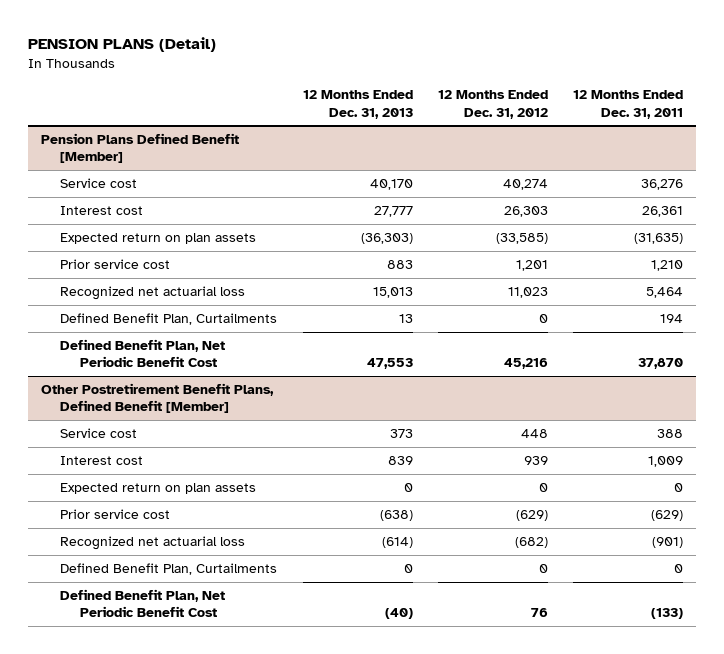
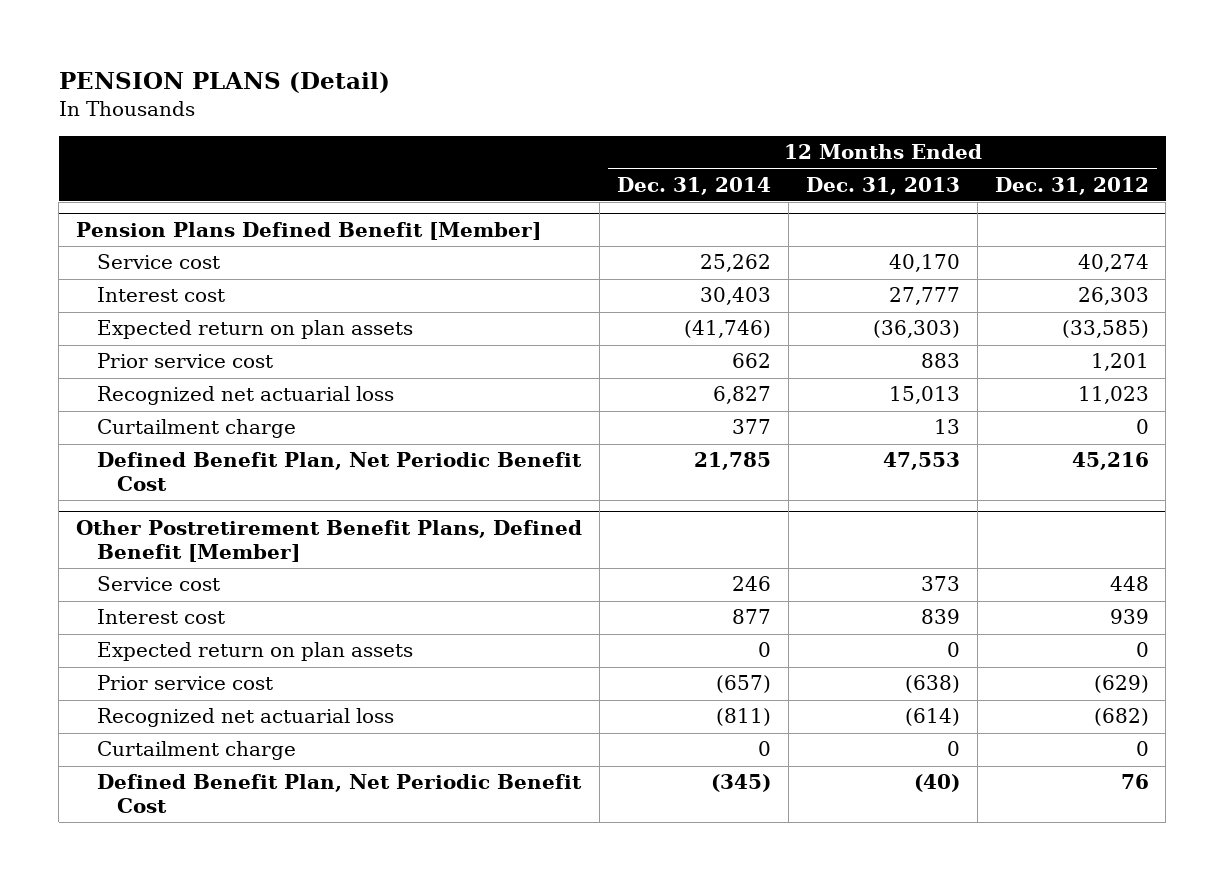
[573,90,684,119] 12 Months Ended Dec. 31, 2011 -> none
none -> [616,176,771,195] Dec. 31, 2014
[60,313,278,326] Defined Benefit Plan, Curtailments -> [96,419,296,439] Curtailment charge
[60,563,278,576] Defined Benefit Plan, Curtailments -> [96,741,296,761] Curtailment charge

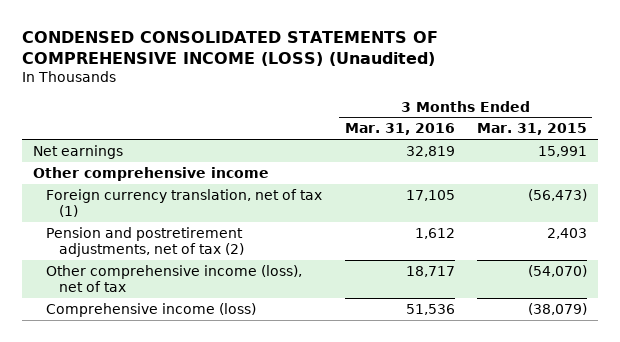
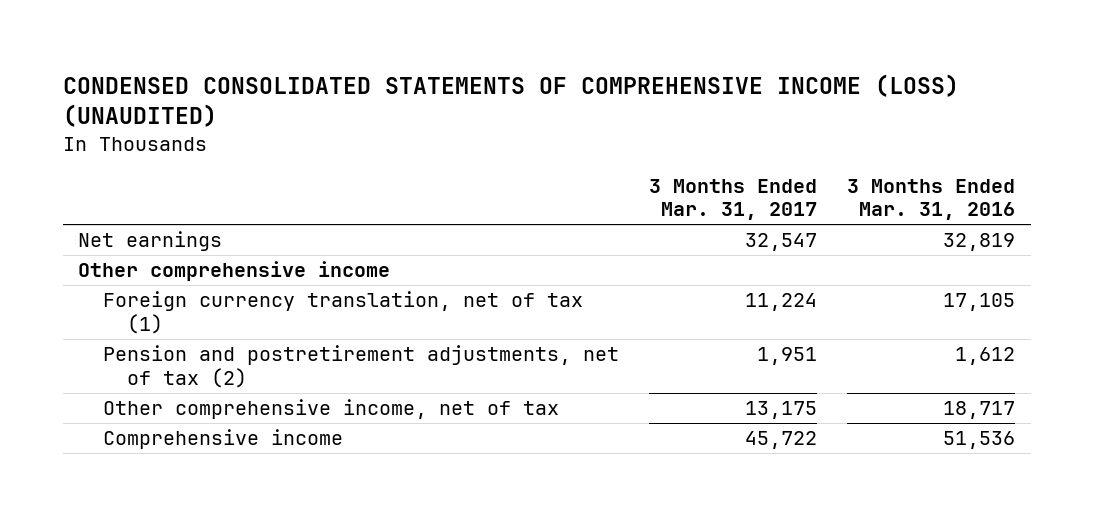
[22,31,439,67] CONDENSED CONSOLIDATED STATEMENTS OF COMPREHENSIVE INCOME (LOSS) (Unaudited) -> [63,73,960,128] CONDENSED CONSOLIDATED STATEMENTS OF COMPREHENSIVE INCOME (LOSS) (UNAUDITED)
[476,123,587,136] Mar. 31, 2015 -> none
none -> [649,178,818,221] 3 Months Ended Mar. 31, 2017
[46,264,303,293] Other comprehensive income (loss), net of tax -> [102,399,559,420] Other comprehensive income, net of tax
[46,302,257,317] Comprehensive income (loss) -> [102,429,343,450] Comprehensive income

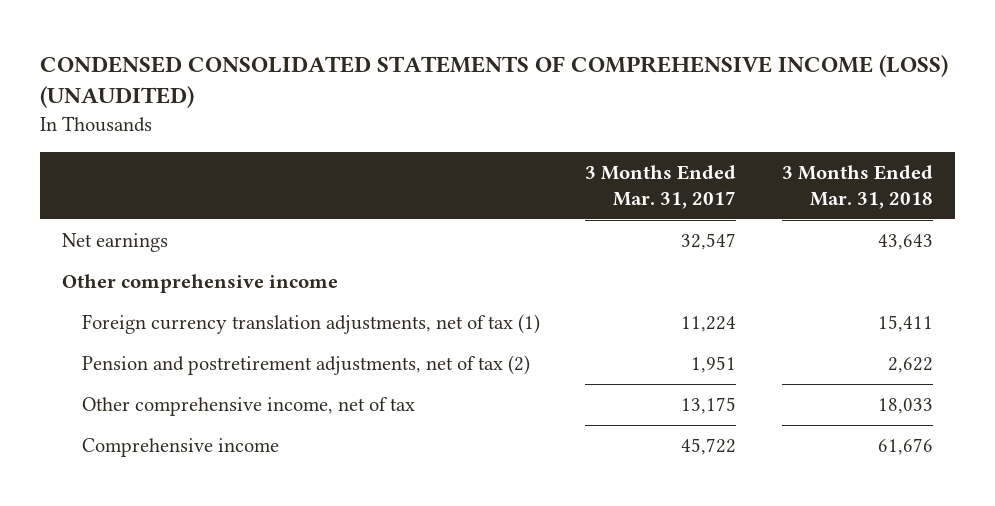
[847,178,1016,221] 3 Months Ended Mar. 31, 2016 -> none
none -> [781,164,933,209] 3 Months Ended Mar. 31, 2018
[102,291,583,335] Foreign currency translation, net of tax (1) -> [81,313,540,334] Foreign currency translation adjustments, net of tax (1)

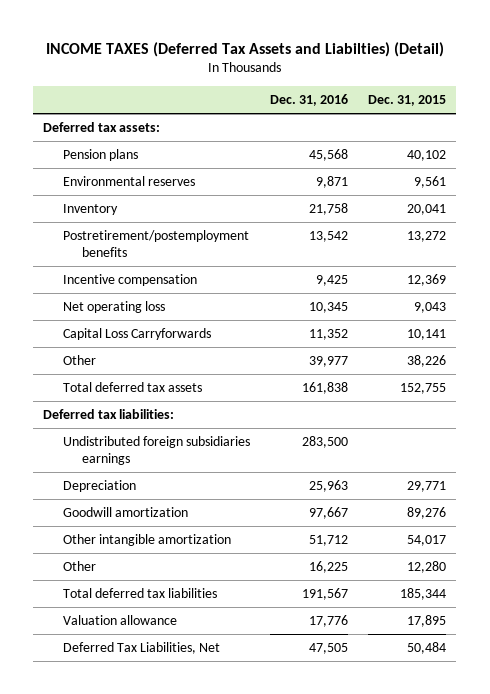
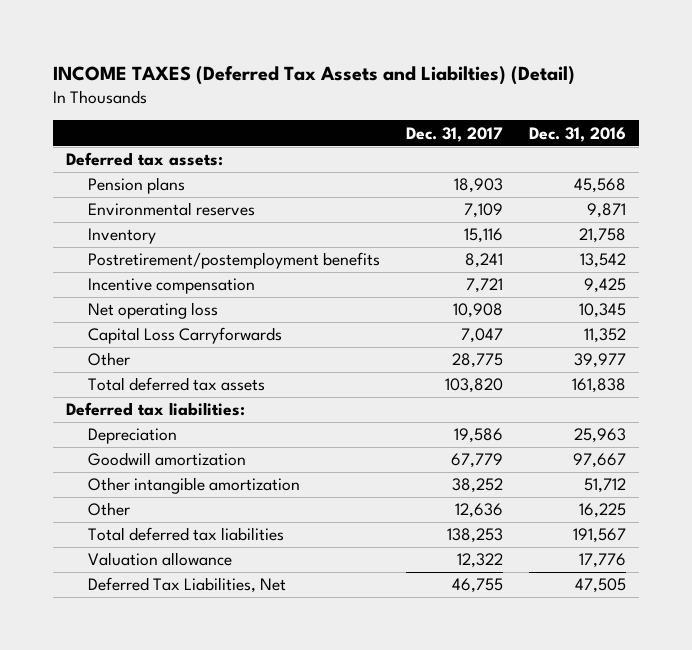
[368,95,447,107] Dec. 31, 2015 -> none
none -> [406,126,504,142] Dec. 31, 2017
[62,436,250,466] Undistributed foreign subsidiaries earnings -> none

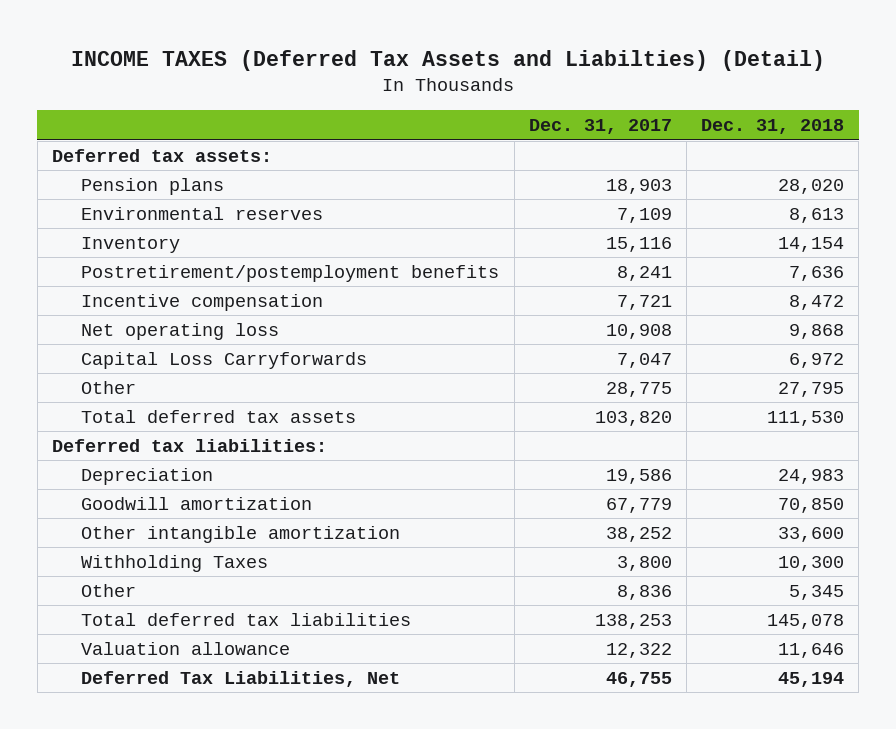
[528,126,626,142] Dec. 31, 2016 -> none
none -> [700,119,844,135] Dec. 31, 2018
none -> [81,554,269,572] Withholding Taxes
[455,503,504,519] 12,636 -> [616,584,672,600] 8,836

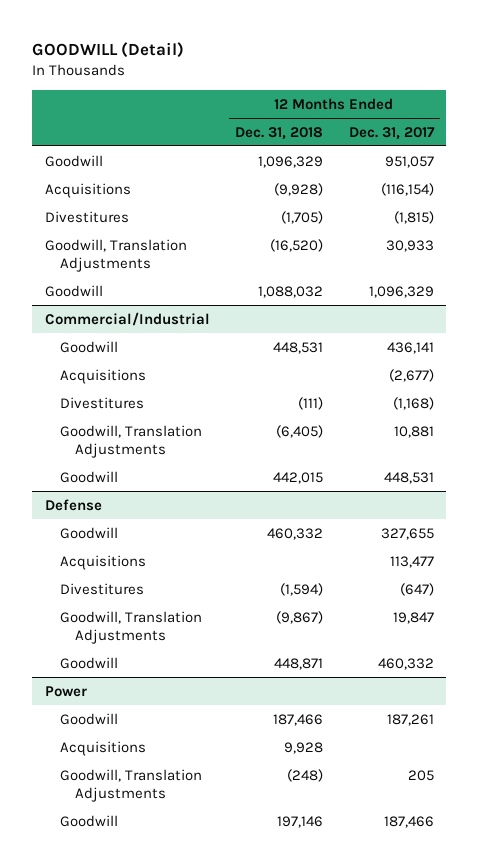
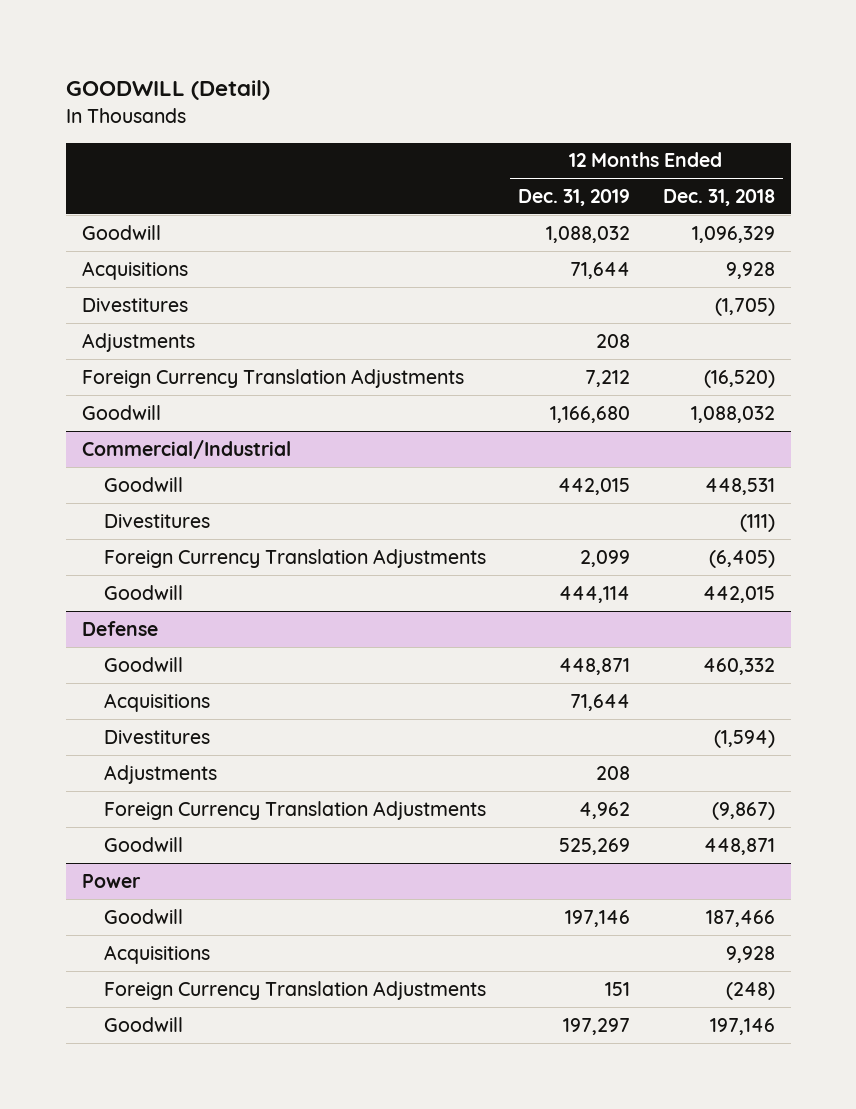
[348,126,435,140] Dec. 31, 2017 -> none
none -> [518,188,631,206] Dec. 31, 2019
[274,182,324,196] (9,928) -> [725,261,775,279] 9,928
none -> [81,332,195,352] Adjustments
[44,238,187,272] Goodwill, Translation Adjustments -> [81,368,464,388] Foreign Currency Translation Adjustments
[59,368,146,384] Acquisitions -> none
[59,424,202,458] Goodwill, Translation Adjustments -> [104,548,487,568] Foreign Currency Translation Adjustments
none -> [104,764,218,784] Adjustments
[59,610,202,644] Goodwill, Translation Adjustments -> [104,800,487,820] Foreign Currency Translation Adjustments
[59,768,202,802] Goodwill, Translation Adjustments -> [104,980,487,1000] Foreign Currency Translation Adjustments

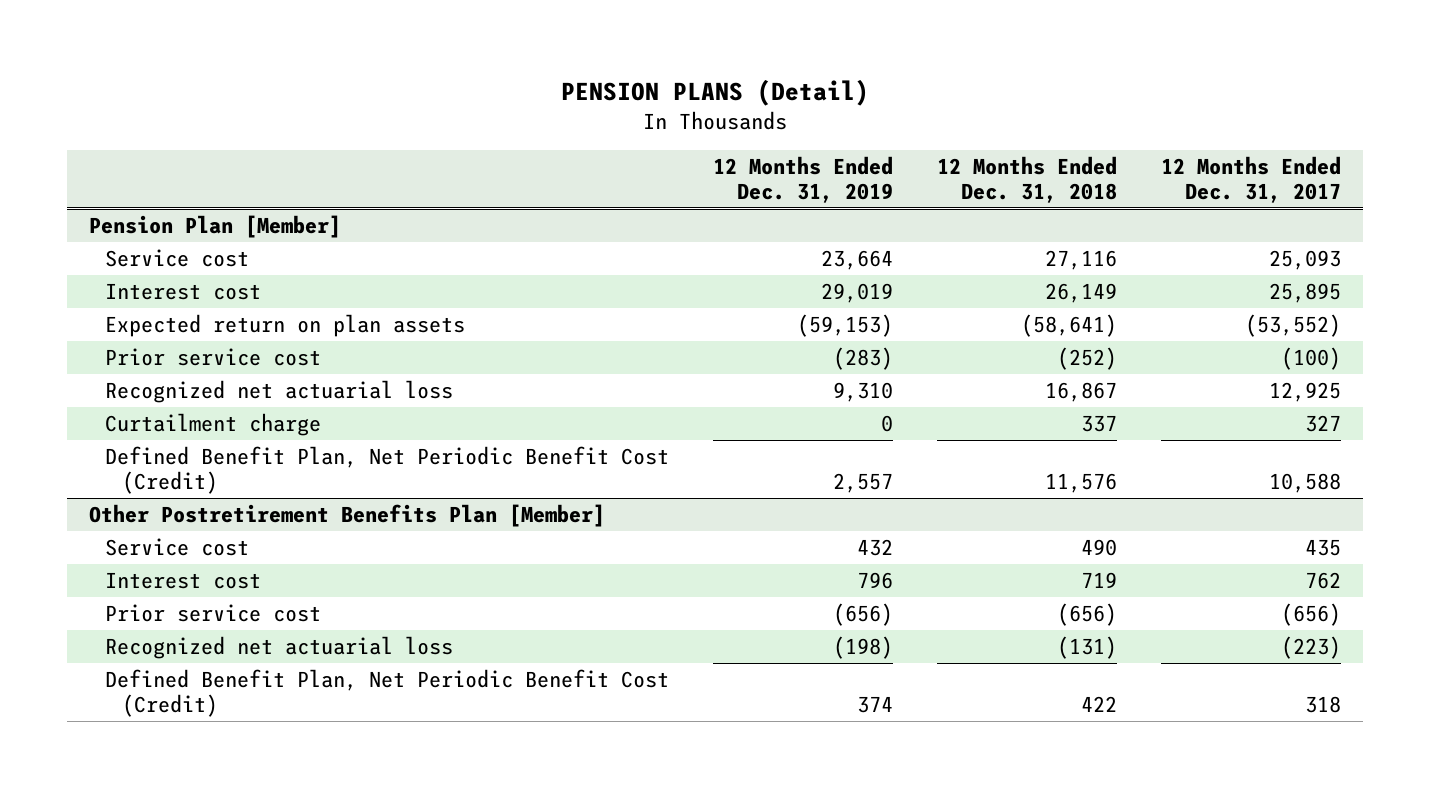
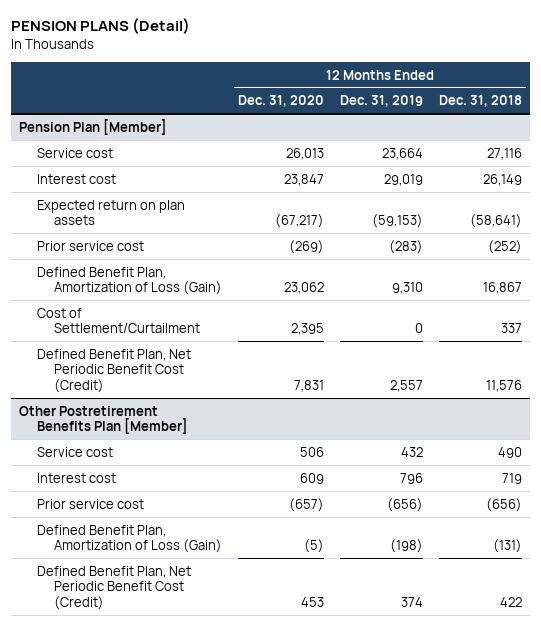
[1161,155,1342,203] 12 Months Ended Dec. 31, 2017 -> none
none -> [238,95,325,108] Dec. 31, 2020
[105,379,454,403] Recognized net actuarial loss -> [36,266,223,296] Defined Benefit Plan, Amortization of Loss (Gain)
[105,412,322,436] Curtailment charge -> [36,307,201,334] Cost of Settlement/Curtailment
[105,635,454,659] Recognized net actuarial loss -> [36,524,223,554] Defined Benefit Plan, Amortization of Loss (Gain)

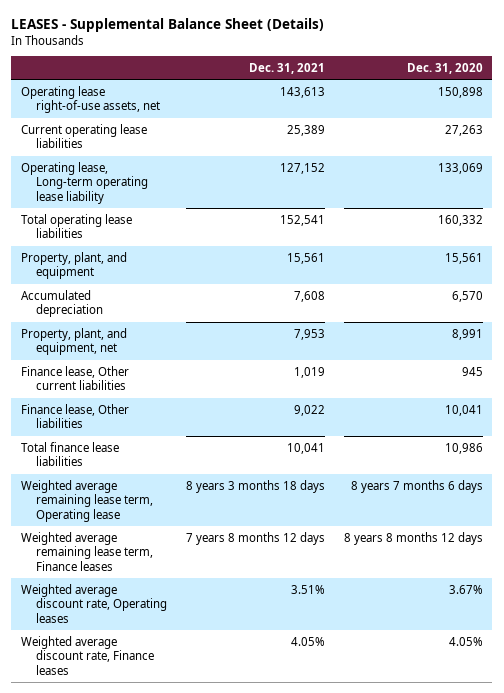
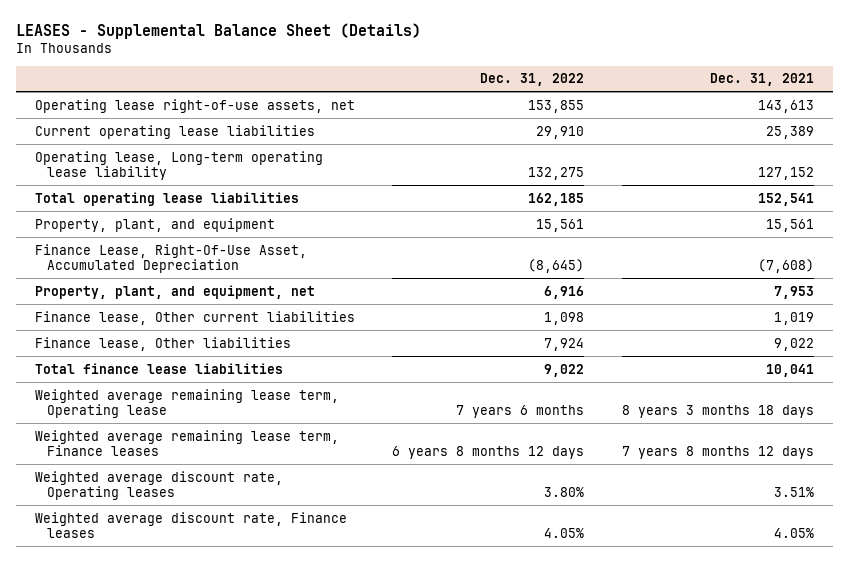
[406,63,483,75] Dec. 31, 2020 -> none
none -> [480,73,585,87] Dec. 31, 2022
[20,289,104,318] Accumulated depreciation -> [34,243,307,274] Finance Lease, Right-Of-Use Asset, Accumulated Depreciation
[294,290,326,302] 7,608 -> [758,259,815,274] (7,608)

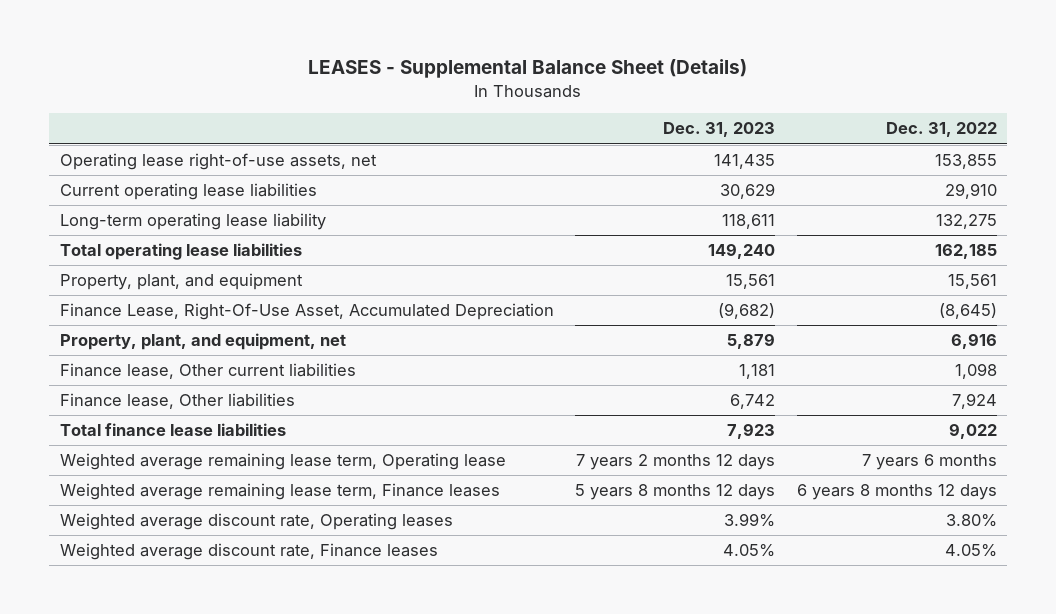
[710,73,815,87] Dec. 31, 2021 -> none
none -> [663,122,776,138] Dec. 31, 2023
[34,150,323,181] Operating lease, Long-term operating lease liability -> [59,213,326,231] Long-term operating lease liability

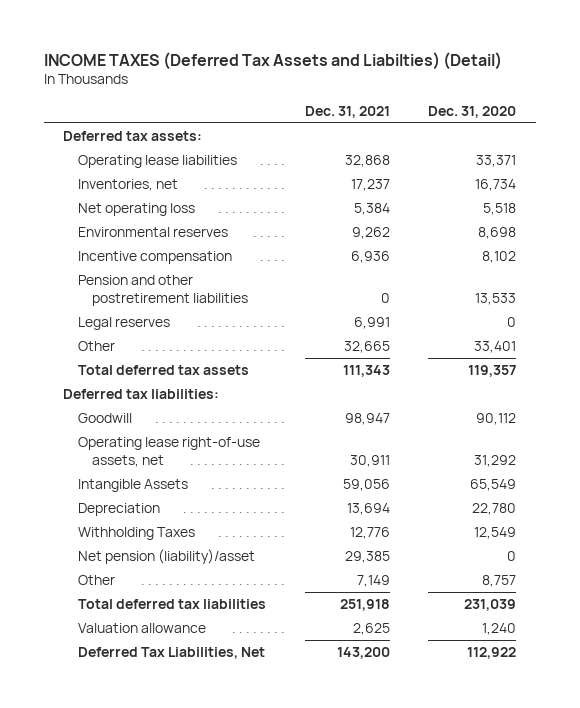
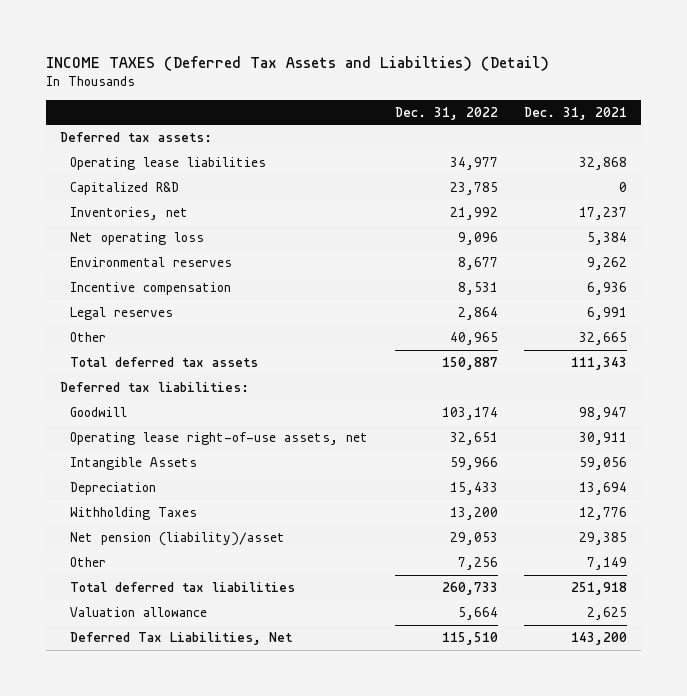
[428,105,517,118] Dec. 31, 2020 -> none
none -> [394,106,498,120] Dec. 31, 2022
none -> [69,182,179,196] Capitalized R&D
[77,275,249,306] Pension and other postretirement liabilities -> none

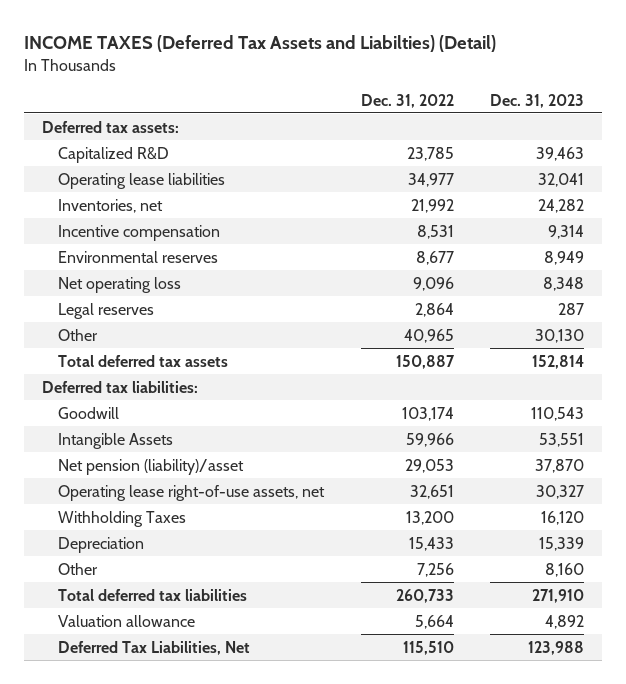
[524,106,628,120] Dec. 31, 2021 -> none
none -> [489,93,584,108] Dec. 31, 2023
[69,157,266,171] Operating lease liabilities -> [58,172,226,189] Operating lease liabilities
[69,257,232,268] Environmental reserves -> [58,250,219,263] Environmental reserves
[69,232,204,246] Net operating loss -> [58,276,182,293] Net operating loss
[69,432,368,446] Operating lease right-of-use assets, net -> [58,484,326,501] Operating lease right-of-use assets, net
[69,507,197,521] Withholding Taxes -> [58,510,187,527] Withholding Taxes
[69,482,156,496] Depreciation -> [58,536,145,553] Depreciation

